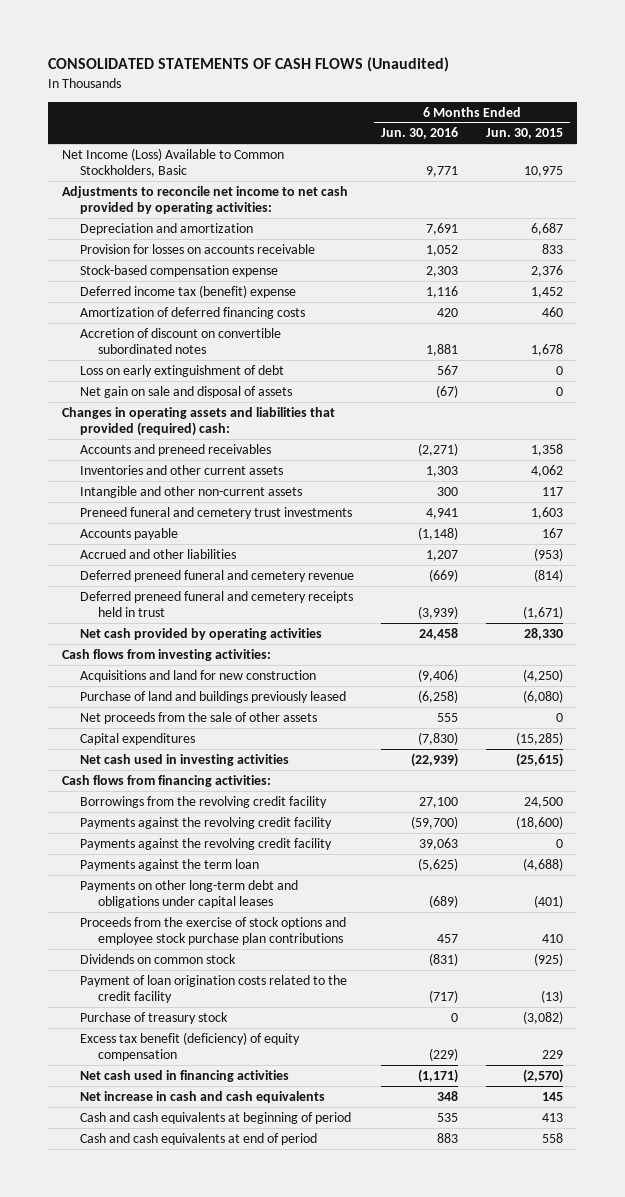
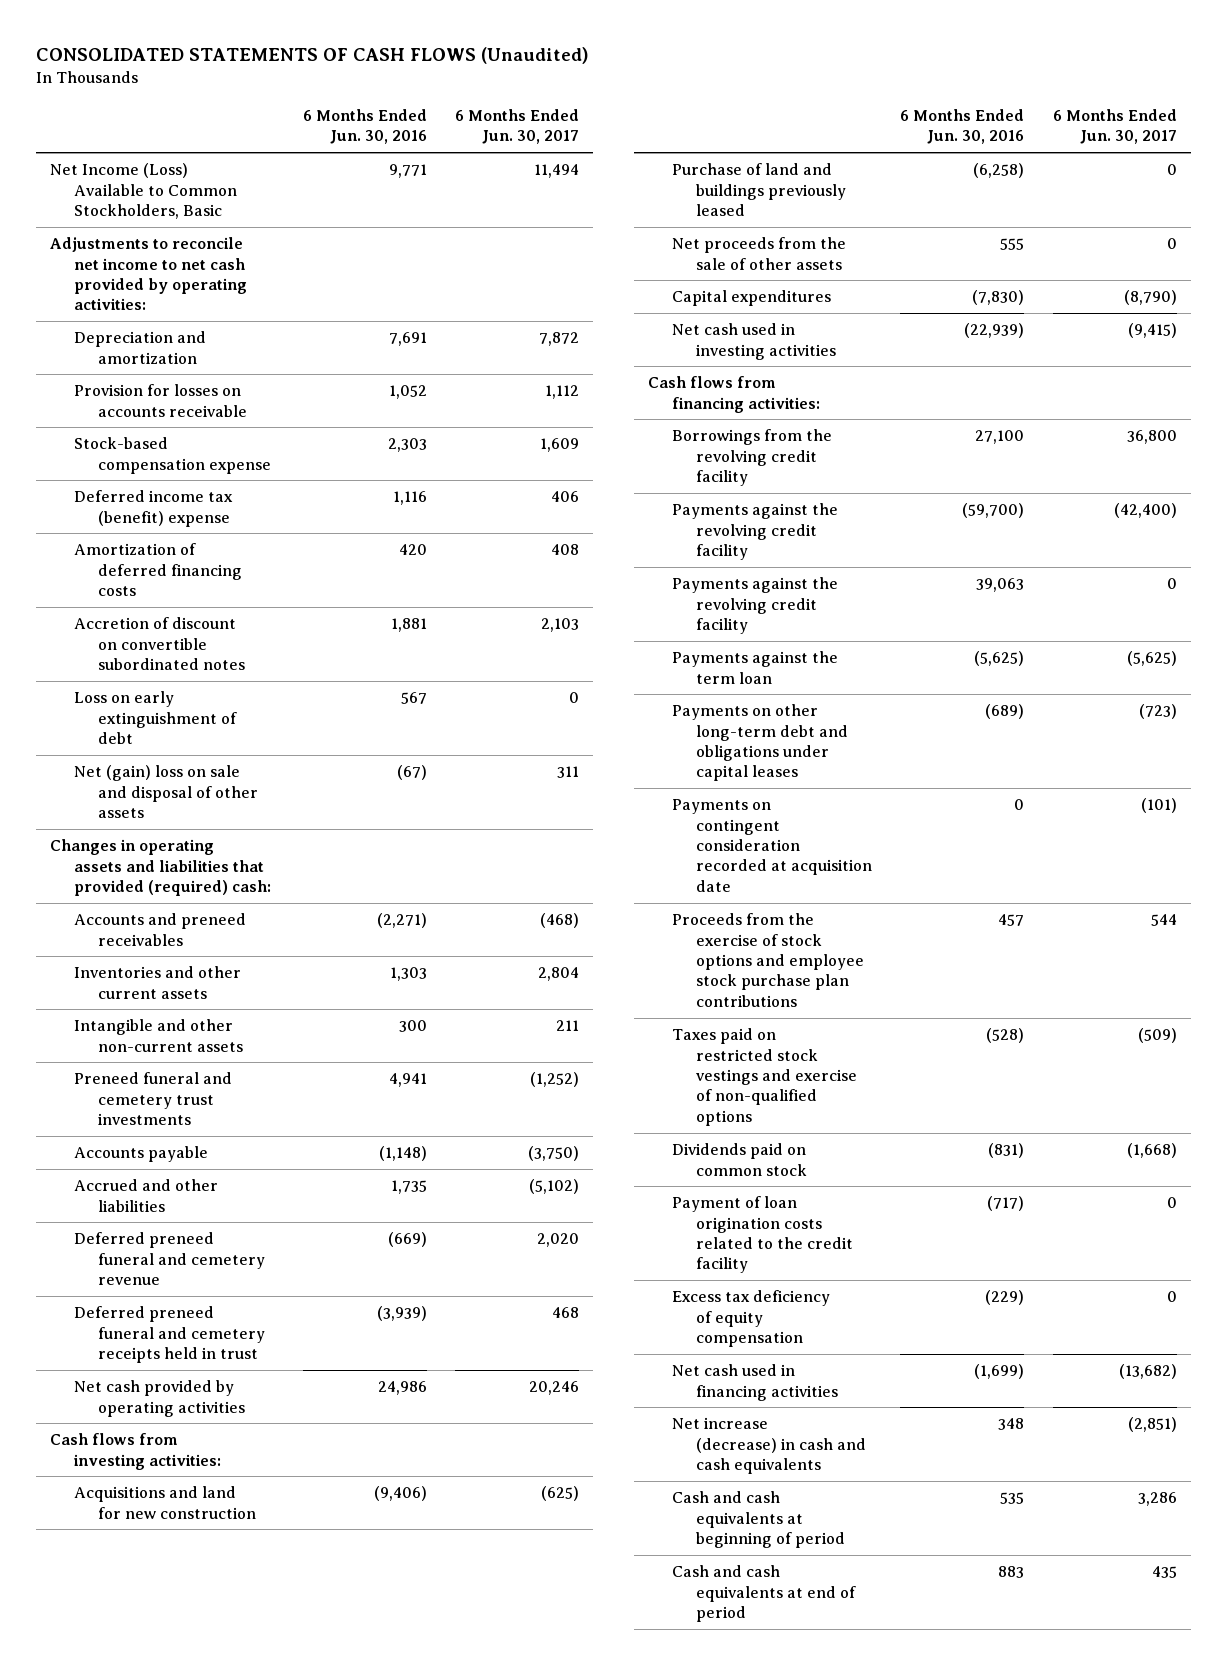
[485,128,563,140] Jun. 30, 2015 -> none
none -> [455,108,580,145] 6 Months Ended Jun. 30, 2017
[79,385,292,398] Net gain on sale and disposal of assets -> [74,765,259,819] Net (gain) loss on sale and disposal of other assets
[426,549,459,561] 1,207 -> [390,1180,427,1195] 1,735
[419,627,459,640] 24,458 -> [377,1381,427,1396] 24,986
none -> [671,799,872,892] Payments on contingent consideration recorded at acquisition date
none -> [671,1028,857,1126] Taxes paid on restricted stock vestings and exercise of non-qualified options
[79,953,236,964] Dividends on common stock -> [671,1143,807,1176] Dividends paid on common stock
[79,1011,228,1024] Purchase of treasury stock -> none
[79,1031,300,1062] Excess tax benefit (deficiency) of equity compensation -> [671,1290,830,1348] Excess tax deficiency of equity compensation
[418,1068,459,1083] (1,171) -> [974,1364,1025,1380] (1,699)
[79,1090,325,1103] Net increase in cash and cash equivalents -> [671,1417,866,1475] Net increase (decrease) in cash and cash equivalents

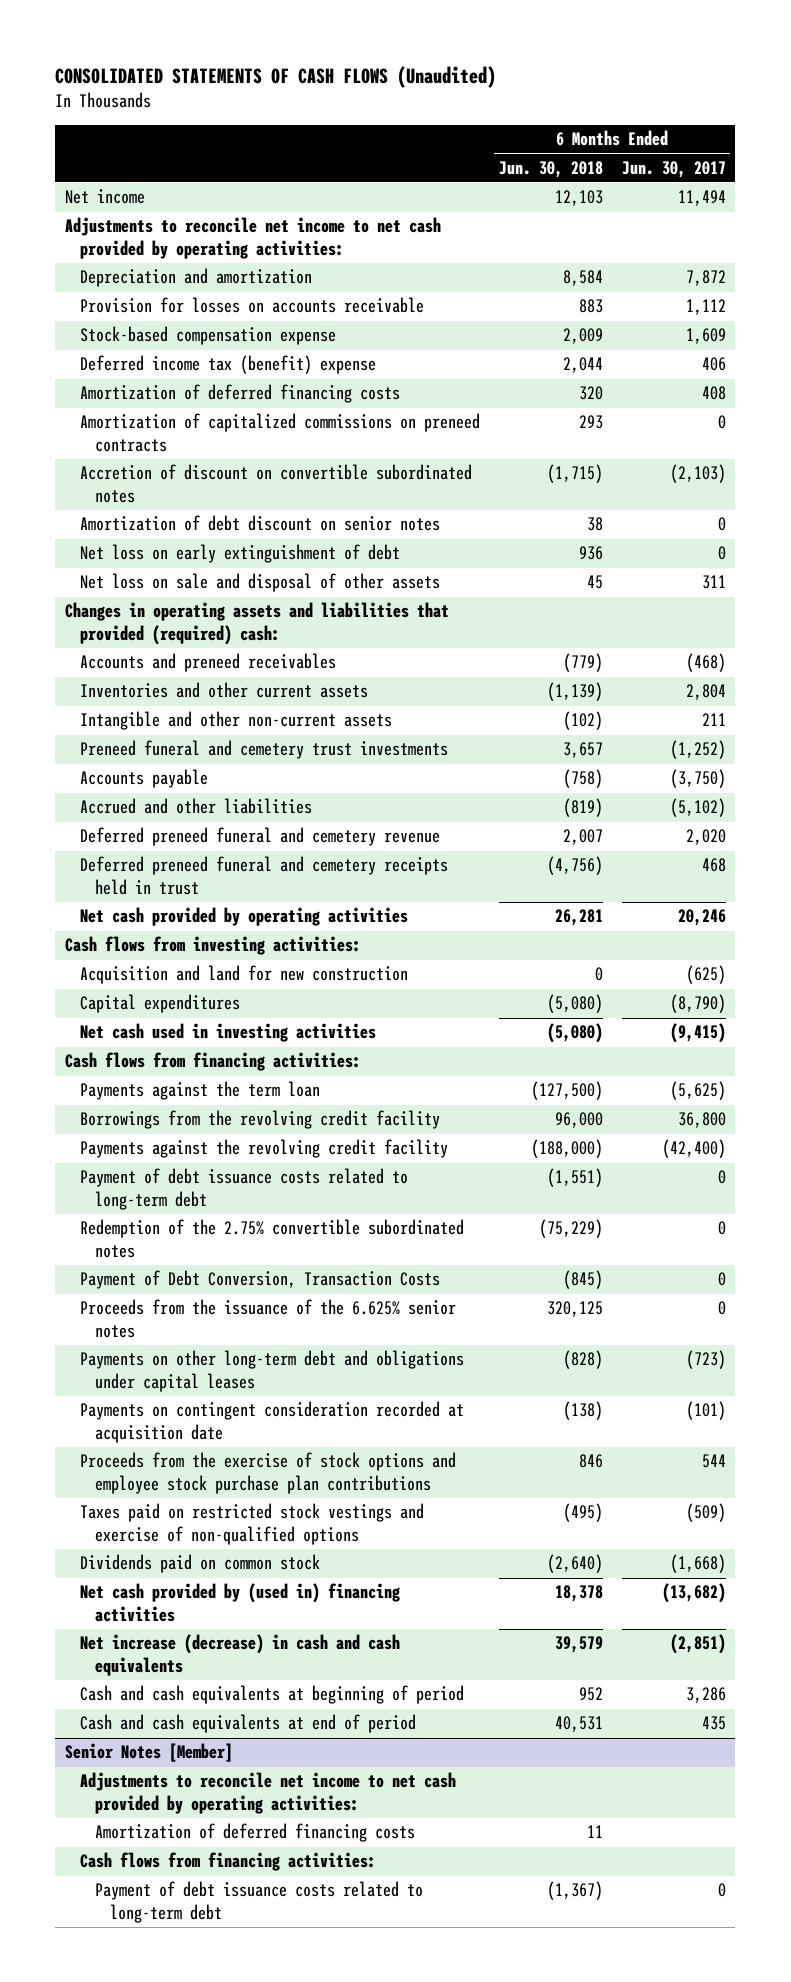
[302,108,427,145] 6 Months Ended Jun. 30, 2016 -> none
none -> [498,160,603,178] Jun. 30, 2018
[50,163,238,220] Net Income (Loss) Available to Common Stockholders, Basic -> [64,189,145,205] Net income
none -> [79,413,480,452] Amortization of capitalized commissions on preneed contracts
[541,618,580,633] 2,103 -> [669,464,726,484] (2,103)
none -> [79,515,440,532] Amortization of debt discount on senior notes
[74,691,238,745] Loss on early extinguishment of debt -> [79,544,400,564] Net loss on early extinguishment of debt
[74,765,259,819] Net (gain) loss on sale and disposal of other assets -> [79,573,440,593] Net loss on sale and disposal of other assets
[671,163,846,217] Purchase of land and buildings previously leased -> none
[671,237,846,270] Net proceeds from the sale of other assets -> none
[74,1486,257,1519] Acquisitions and land for new construction -> [79,965,408,985] Acquisition and land for new construction
[671,651,838,684] Payments against the term loan -> [79,1081,320,1101] Payments against the term loan
[671,577,838,635] Payments against the revolving credit facility -> none
none -> [79,1168,408,1210] Payment of debt issuance costs related to long-term debt
none -> [79,1219,464,1258] Redemption of the 2.75% convertible subordinated notes
none -> [79,1270,440,1290] Payment of Debt Conversion, Transaction Costs
none -> [79,1299,456,1338] Proceeds from the issuance of the 6.625% senior notes
[671,1196,853,1274] Payment of loan origination costs related to the credit facility -> none
[671,1290,830,1348] Excess tax deficiency of equity compensation -> none
[671,1364,838,1401] Net cash used in financing activities -> [79,1583,400,1622] Net cash provided by (used in) financing activities
none -> [64,1743,233,1763] Senior Notes [Member]
none -> [79,1772,456,1814] Adjustments to reconcile net income to net cash provided by operating activities:
none -> [94,1823,415,1843] Amortization of deferred financing costs
none -> [79,1852,376,1872] Cash flows from financing activities:
none -> [94,1881,423,1923] Payment of debt issuance costs related to long-term debt

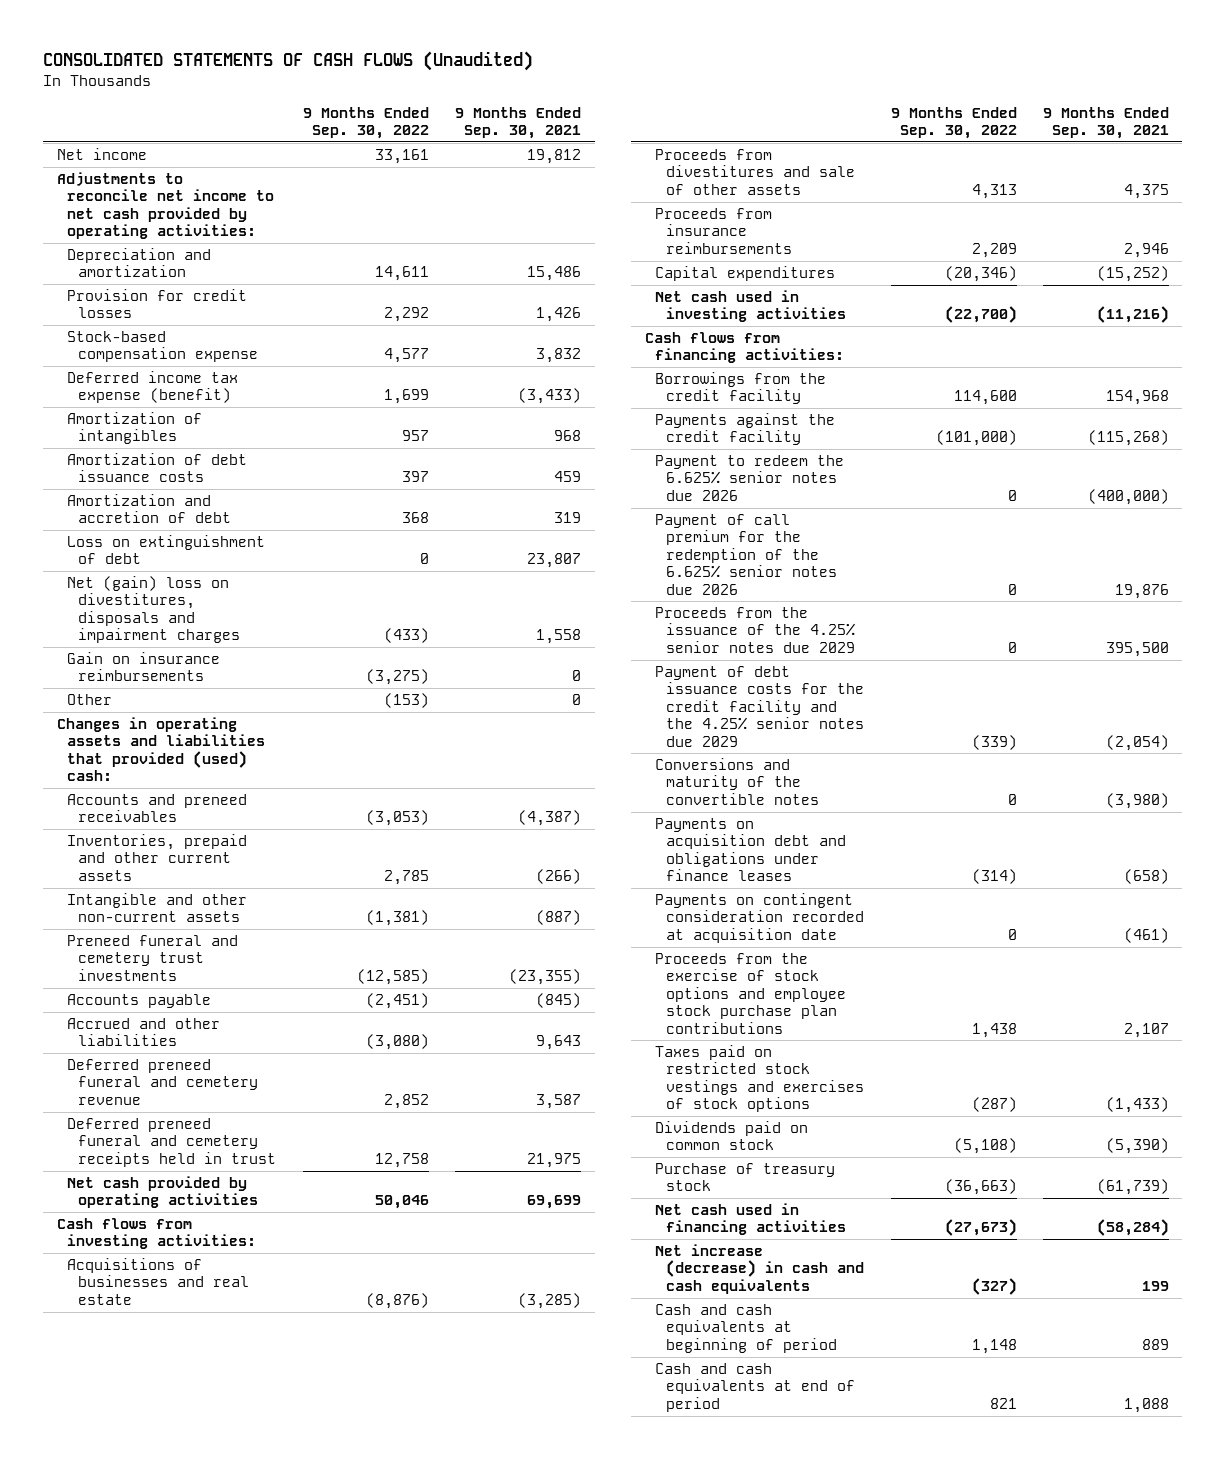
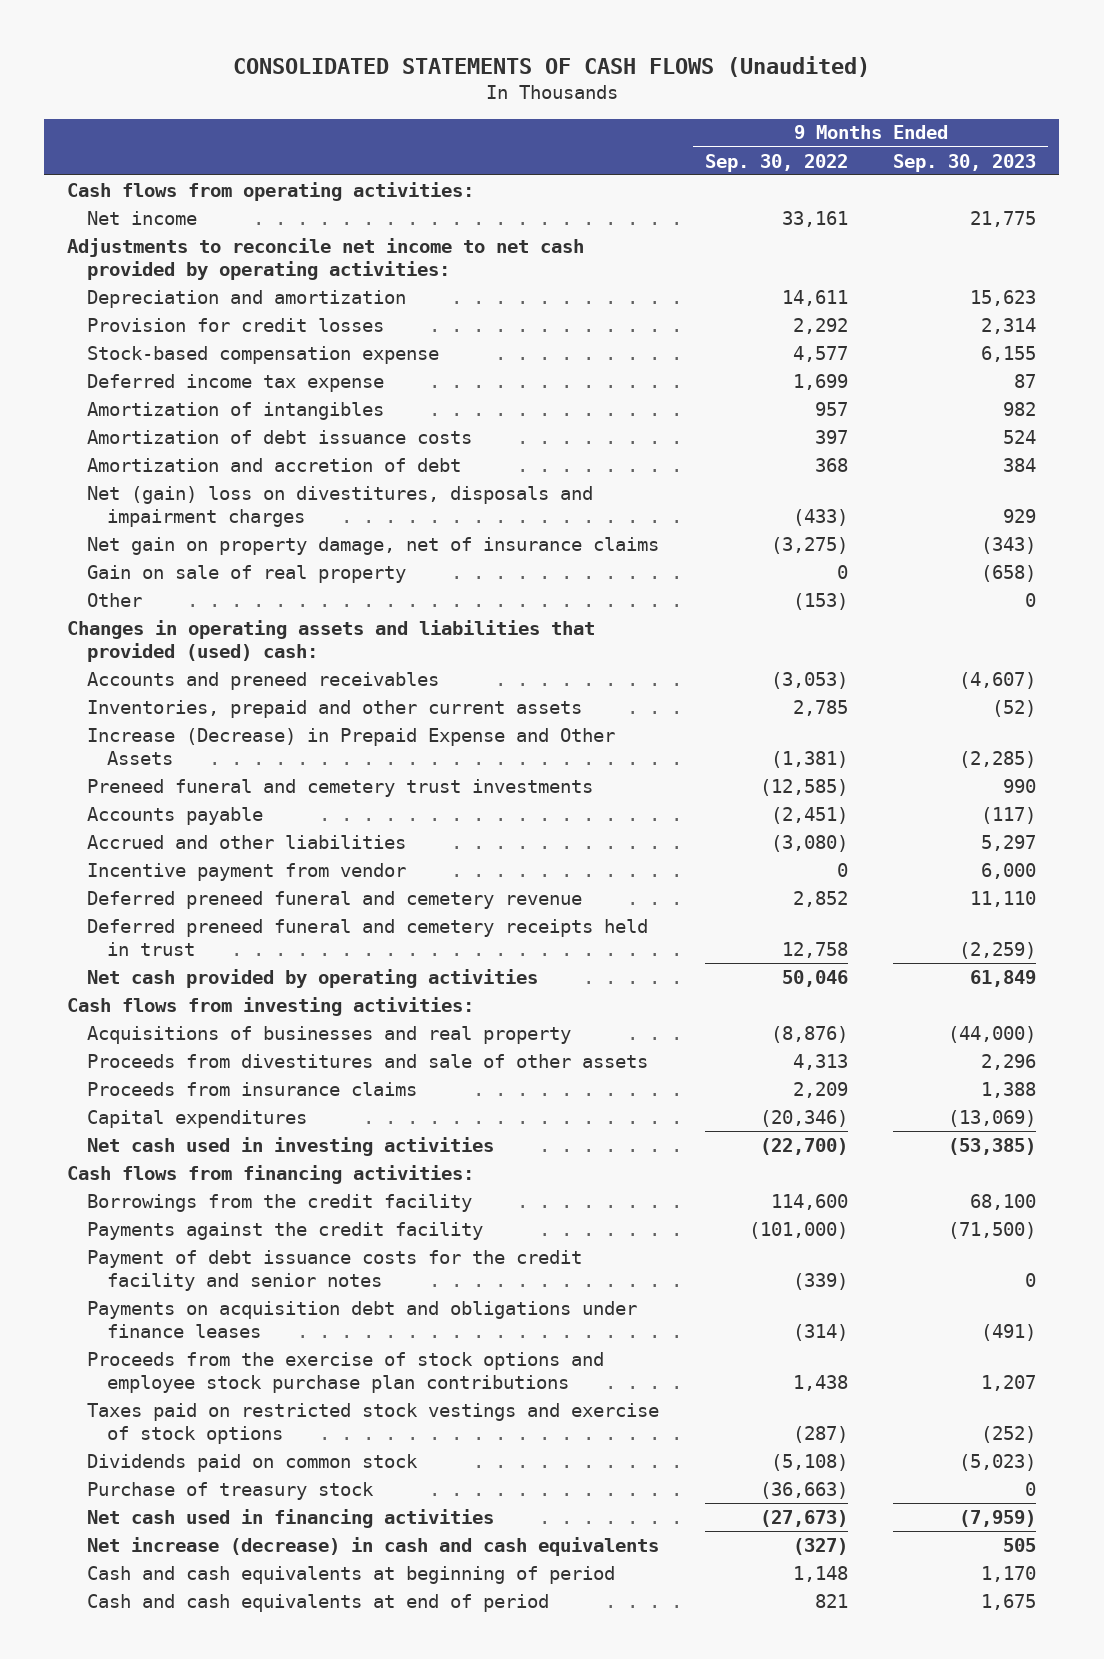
[455,106,582,140] 9 Months Ended Sep. 30, 2021 -> none
none -> [893,153,1037,172] Sep. 30, 2023
none -> [67,181,475,201] Cash flows from operating activities:
[67,371,239,404] Deferred income tax expense (benefit) -> [86,373,384,392] Deferred income tax expense
[67,535,266,565] Loss on extinguishment of debt -> none
[67,652,221,682] Gain on insurance reimbursements -> [86,536,659,555] Net gain on property damage, net of insurance claims
none -> [86,564,406,583] Gain on sale of real property
[67,893,248,923] Intangible and other non-current assets -> [86,727,615,765] Increase (Decrease) in Prepaid Expense and Other Assets
none -> [86,862,406,881] Incentive payment from vendor
[67,1258,250,1305] Acquisitions of businesses and real estate -> [86,1025,571,1044] Acquisitions of businesses and real property
[655,208,793,254] Proceeds from insurance reimbursements -> [86,1081,417,1096] Proceeds from insurance claims
[655,455,845,501] Payment to redeem the 6.625% senior notes due 2026 -> none
[655,514,838,595] Payment of call premium for the redemption of the 6.625% senior notes due 2026 -> none
[655,607,856,653] Proceeds from the issuance of the 4.25% senior notes due 2029 -> none
[655,758,820,805] Conversions and maturity of the convertible notes -> none
[655,666,865,747] Payment of debt issuance costs for the credit facility and the 4.25% senior notes due 2029 -> [86,1249,582,1291] Payment of debt issuance costs for the credit facility and senior notes
[655,893,865,943] Payments on contingent consideration recorded at acquisition date -> none
[655,1045,865,1113] Taxes paid on restricted stock vestings and exercises of stock options -> [86,1402,659,1444] Taxes paid on restricted stock vestings and exercise of stock options

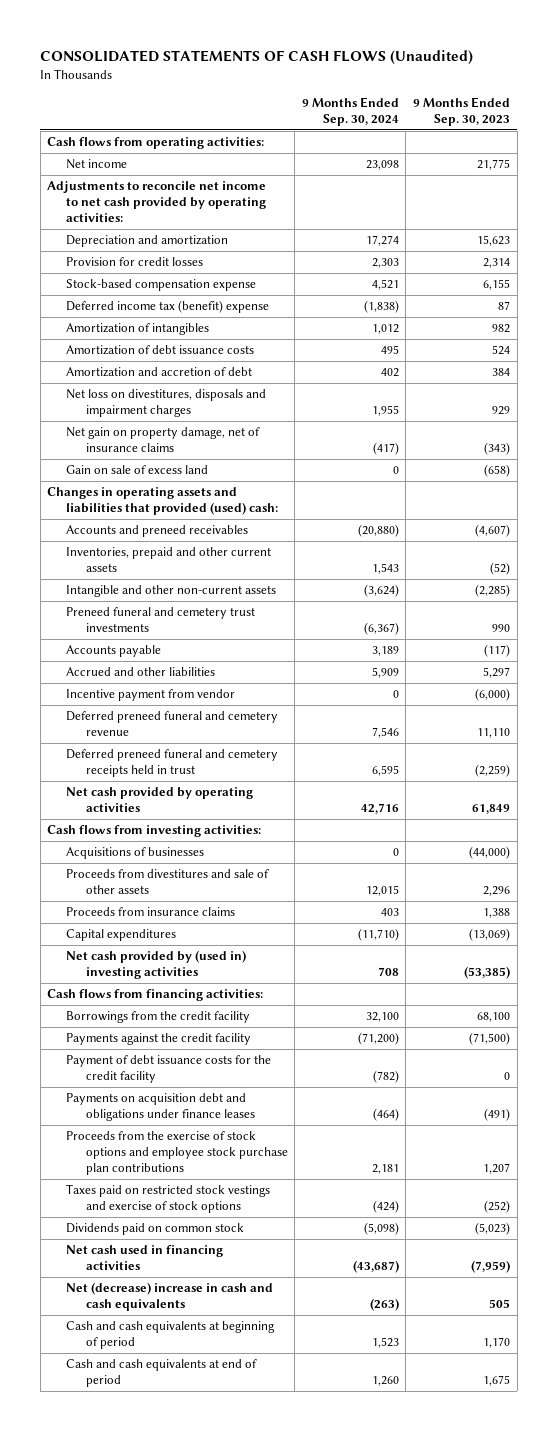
[704,153,848,172] Sep. 30, 2022 -> none
none -> [301,96,399,126] 9 Months Ended Sep. 30, 2024
[86,373,384,392] Deferred income tax expense -> [66,300,270,314] Deferred income tax (benefit) expense
[86,485,593,527] Net (gain) loss on divestitures, disposals and impairment charges -> [66,389,267,418] Net loss on divestitures, disposals and impairment charges
[86,592,142,607] Other -> none
[86,564,406,583] Gain on sale of real property -> [66,465,209,475] Gain on sale of excess land
[86,727,615,765] Increase (Decrease) in Prepaid Expense and Other Assets -> [66,585,277,598] Intangible and other non-current assets
[981,862,1037,879] 6,000 -> [475,688,511,702] (6,000)
[86,1025,571,1044] Acquisitions of businesses and real property -> [66,847,205,860] Acquisitions of businesses
[86,1136,494,1156] Net cash used in investing activities -> [66,950,247,980] Net cash provided by (used in) investing activities
[86,1249,582,1291] Payment of debt issuance costs for the credit facility and senior notes -> [66,1055,272,1084] Payment of debt issuance costs for the credit facility
[86,1481,374,1500] Purchase of treasury stock -> none
[86,1536,659,1556] Net increase (decrease) in cash and cash equivalents -> [66,1282,274,1312] Net (decrease) increase in cash and cash equivalents

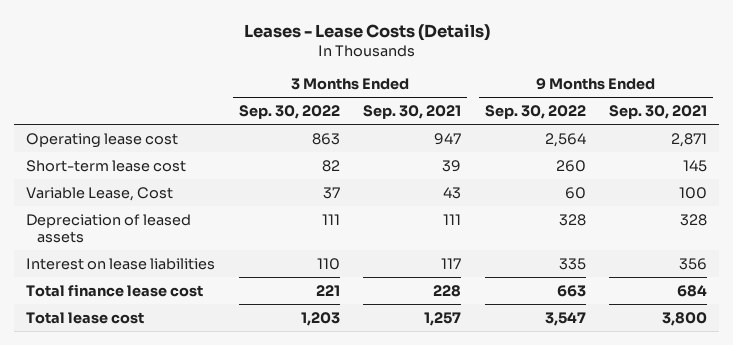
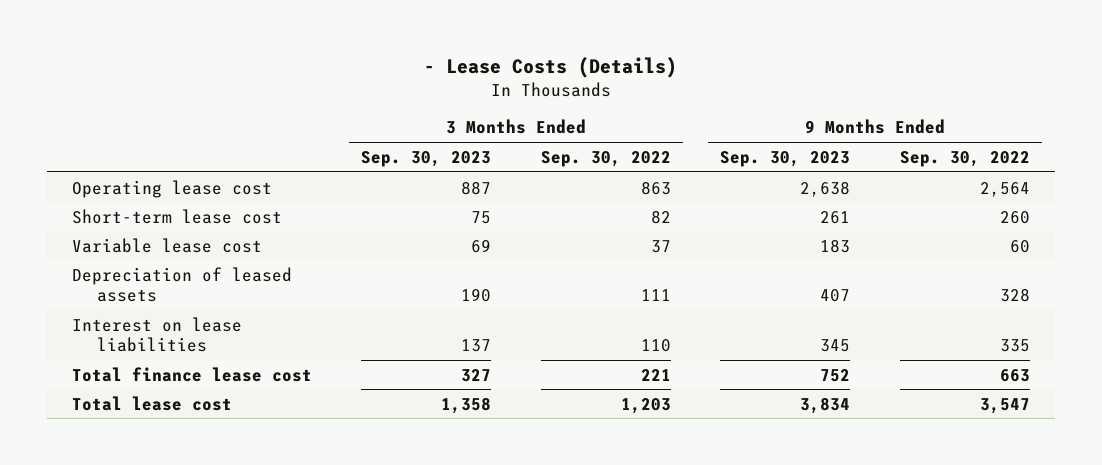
[243,23,490,41] Leases - Lease Costs (Details) -> [423,57,677,79] - Lease Costs (Details)
[363,105,462,120] Sep. 30, 2021 -> none
[609,105,708,120] Sep. 30, 2021 -> none
none -> [361,150,492,167] Sep. 30, 2023
none -> [720,150,851,167] Sep. 30, 2023
[25,186,173,201] Variable Lease, Cost -> [71,237,262,253] Variable lease cost

